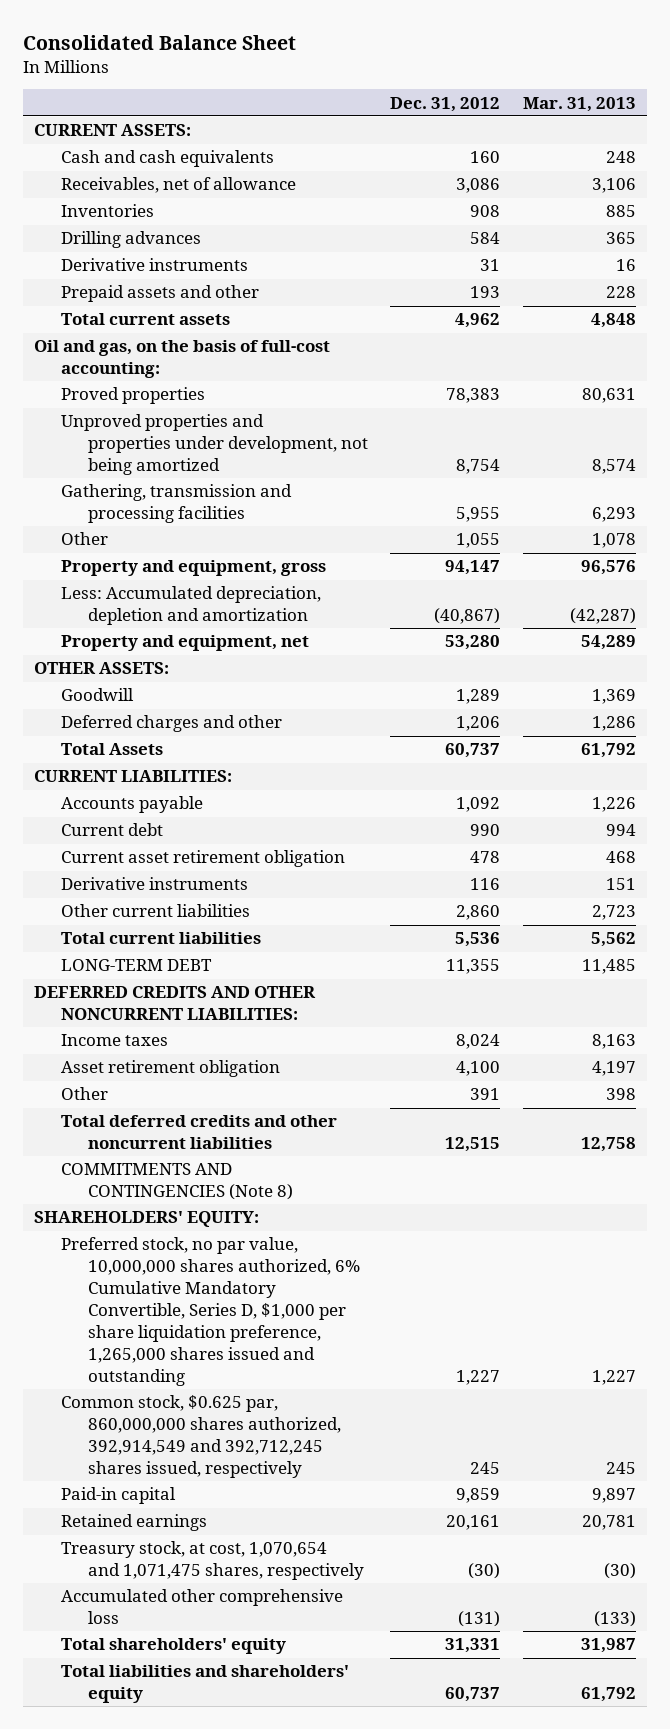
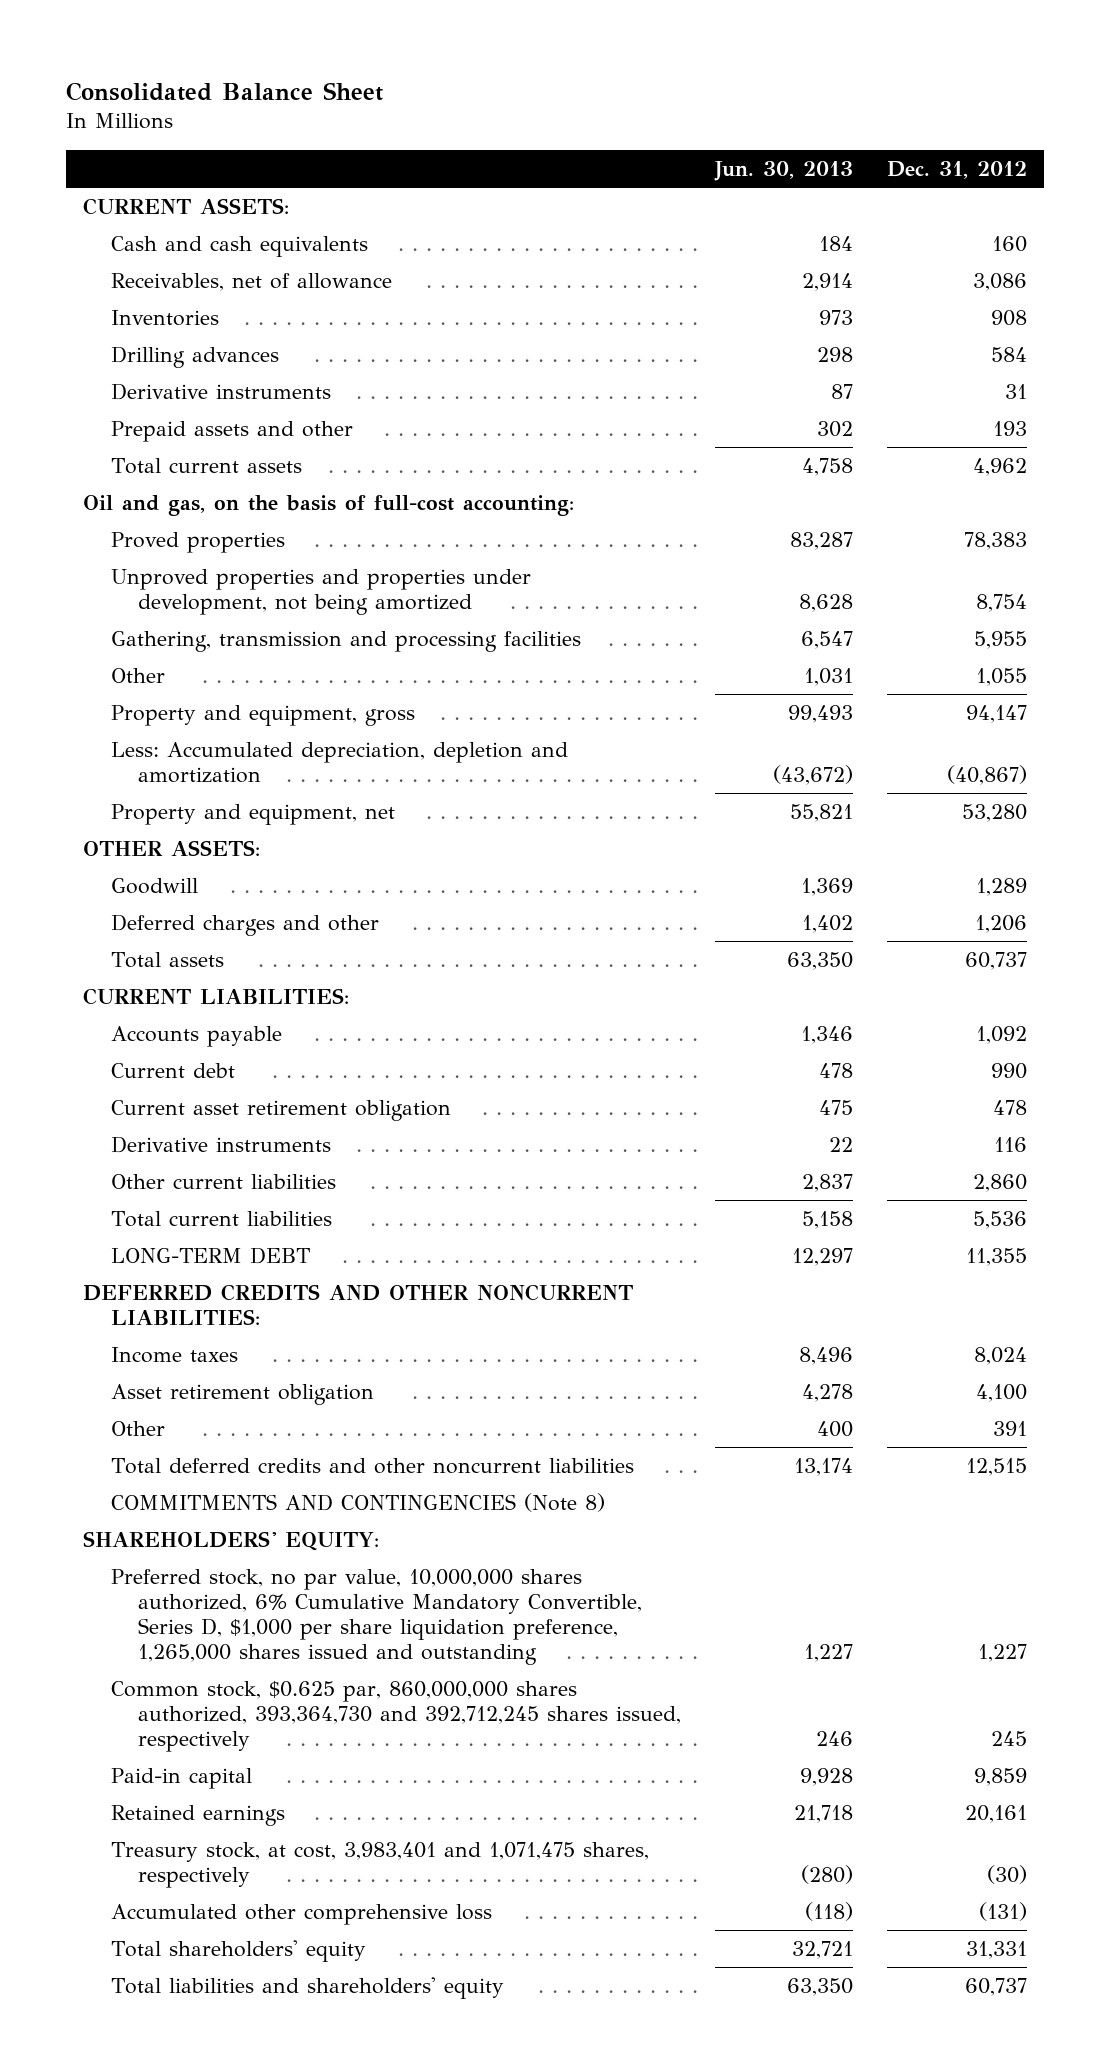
[522,96,636,112] Mar. 31, 2013 -> none
none -> [714,160,854,181] Jun. 30, 2013
[61,743,164,756] Total Assets -> [110,952,224,969] Total assets
[61,1395,341,1478] Common stock, $0.625 par, 860,000,000 shares authorized, 392,914,549 and 392,712,245 shares issued, respectively -> [110,1681,682,1752] Common stock, $0.625 par, 860,000,000 shares authorized, 393,364,730 and 392,712,245 shares issued, respectively
[61,1541,364,1581] Treasury stock, at cost, 1,070,654 and 1,071,475 shares, respectively -> [110,1842,649,1888] Treasury stock, at cost, 3,983,401 and 1,071,475 shares, respectively

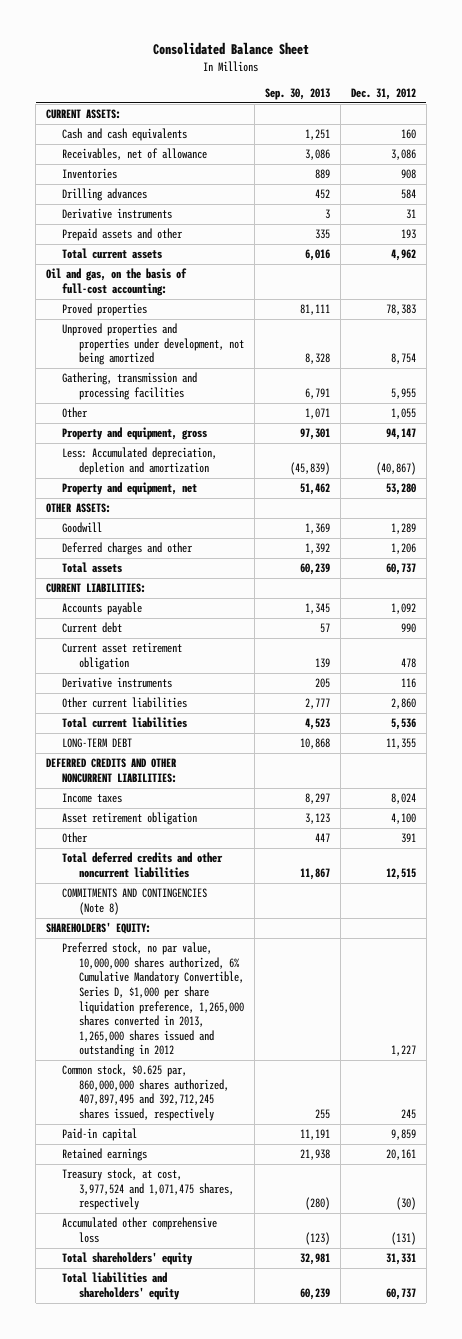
[714,160,854,181] Jun. 30, 2013 -> none
none -> [264,87,330,100] Sep. 30, 2013
[110,1569,643,1665] Preferred stock, no par value, 10,000,000 shares authorized, 6% Cumulative Mandatory Convertible, Series D, $1,000 per share liquidation preference, 1,265,000 shares issued and outstanding -> [62,942,244,1058] Preferred stock, no par value, 10,000,000 shares authorized, 6% Cumulative Mandatory Convertible, Series D, $1,000 per share liquidation preference, 1,265,000 shares converted in 2013, 1,265,000 shares issued and outstanding in 2012
[110,1681,682,1752] Common stock, $0.625 par, 860,000,000 shares authorized, 393,364,730 and 392,712,245 shares issued, respectively -> [62,1064,229,1121] Common stock, $0.625 par, 860,000,000 shares authorized, 407,897,495 and 392,712,245 shares issued, respectively
[110,1842,649,1888] Treasury stock, at cost, 3,983,401 and 1,071,475 shares, respectively -> [62,1168,234,1211] Treasury stock, at cost, 3,977,524 and 1,071,475 shares, respectively

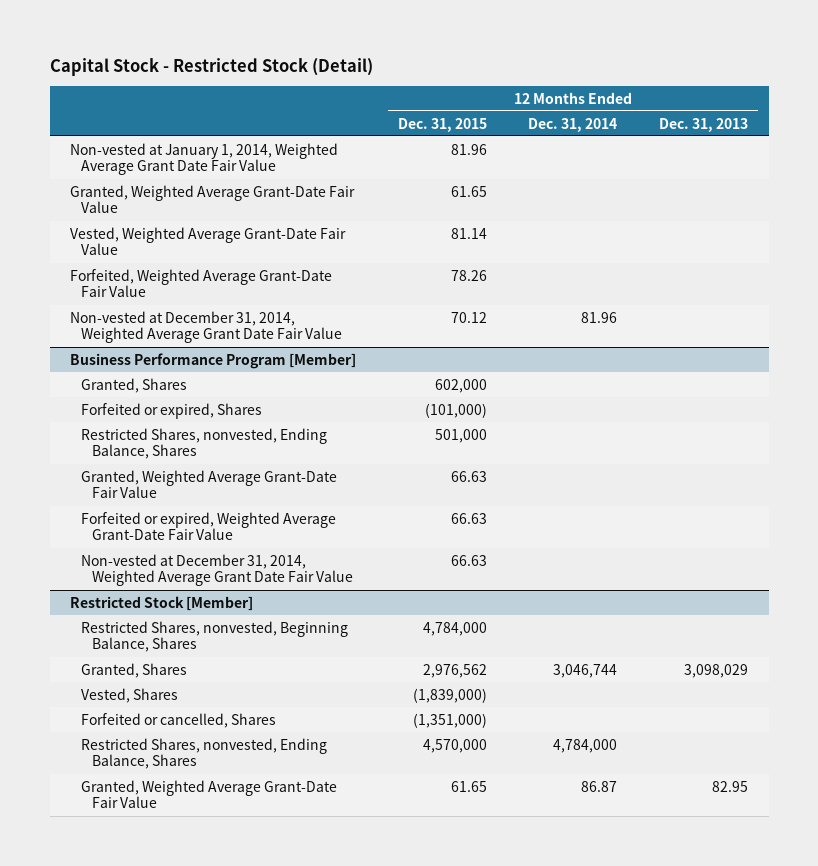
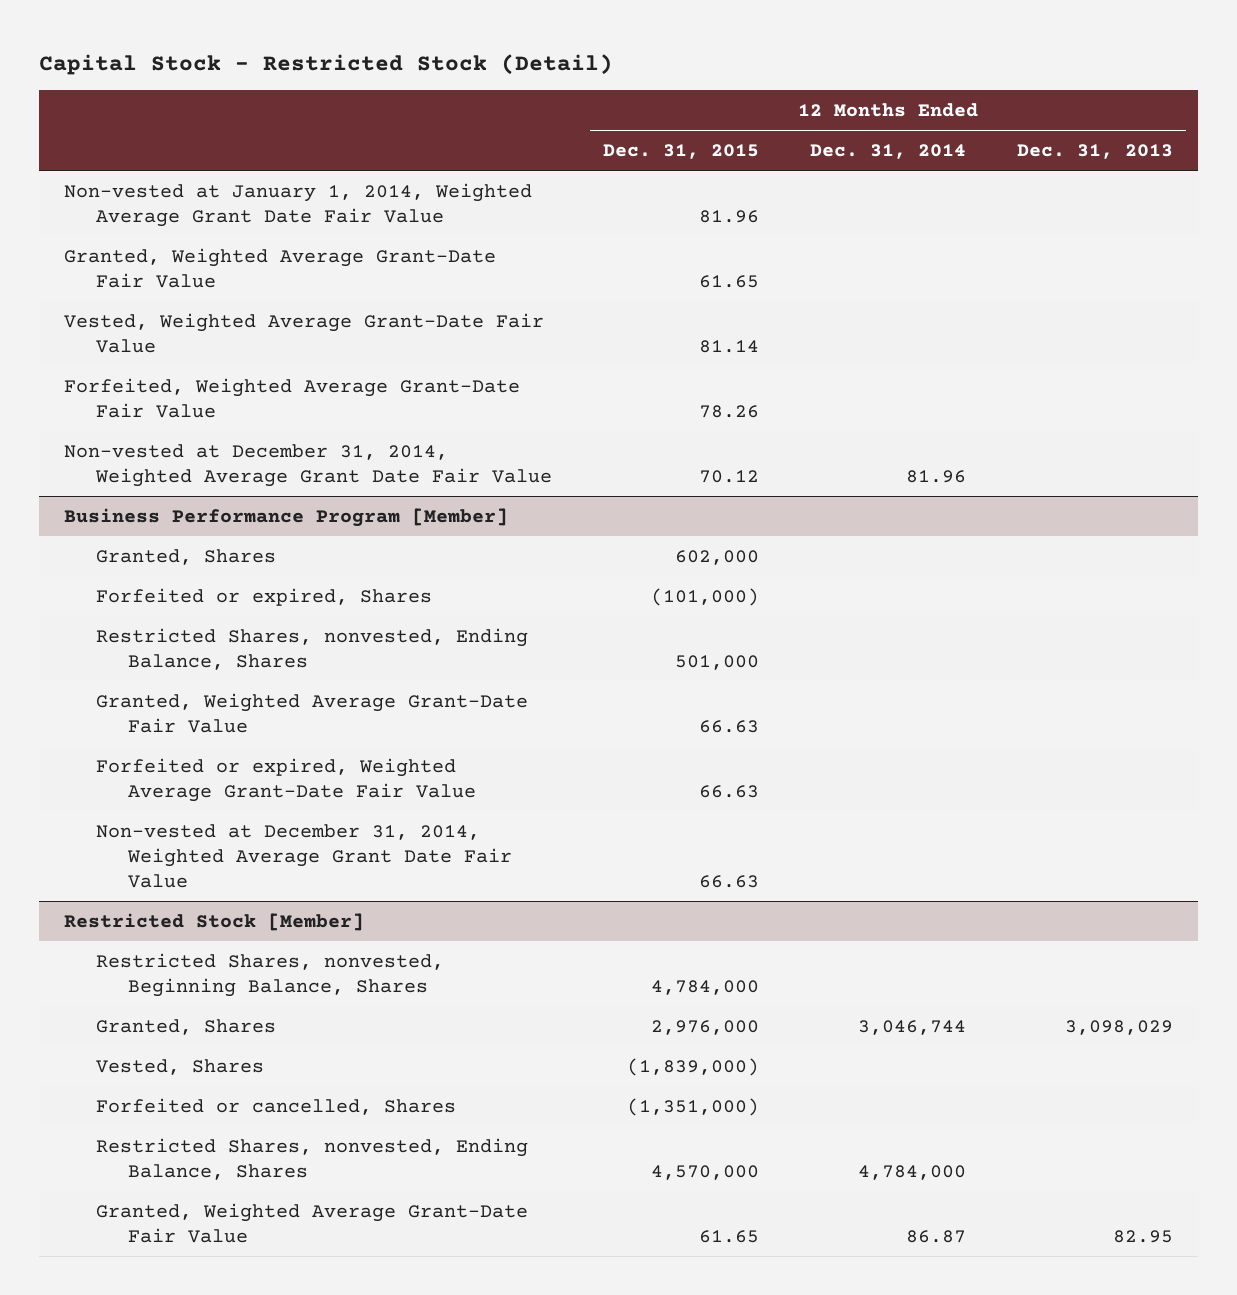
[422,663,487,678] 2,976,562 -> [651,1019,760,1035] 2,976,000

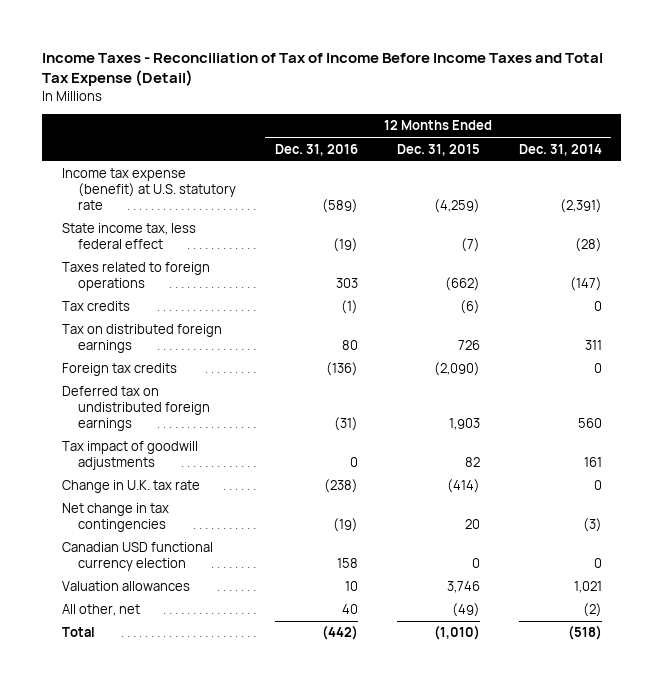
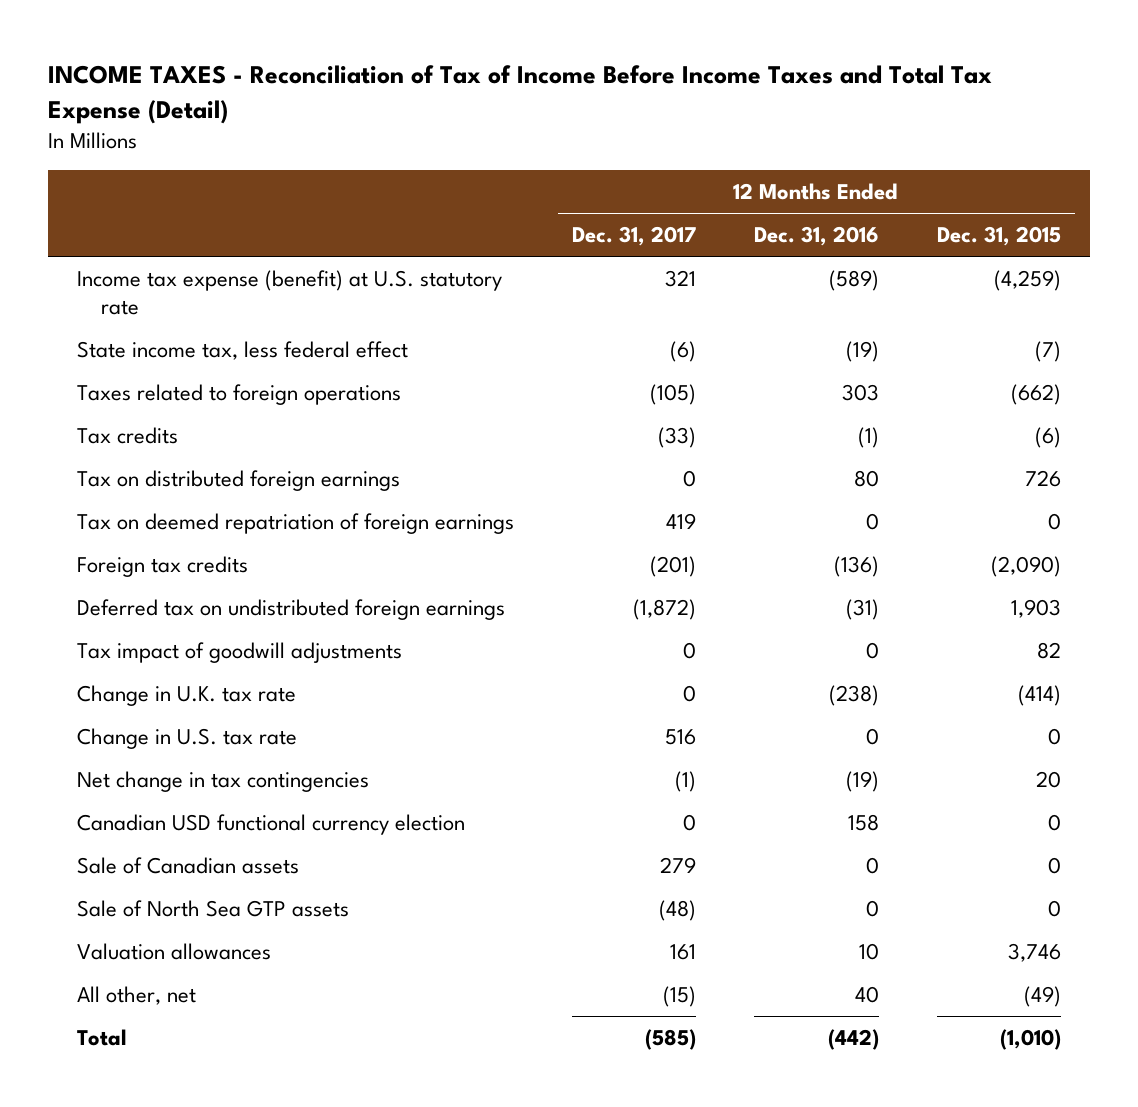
[42,52,604,87] Income Taxes - Reconciliation of Tax of Income Before Income Taxes and Total Tax Expense (Detail) -> [48,64,993,124] INCOME TAXES - Reconciliation of Tax of Income Before Income Taxes and Total Tax Expense (Detail)
[518,143,602,156] Dec. 31, 2014 -> none
none -> [572,226,697,247] Dec. 31, 2017
none -> [77,512,515,534] Tax on deemed repatriation of foreign earnings
none -> [77,727,298,749] Change in U.S. tax rate
none -> [77,856,300,874] Sale of Canadian assets
none -> [77,899,350,917] Sale of North Sea GTP assets

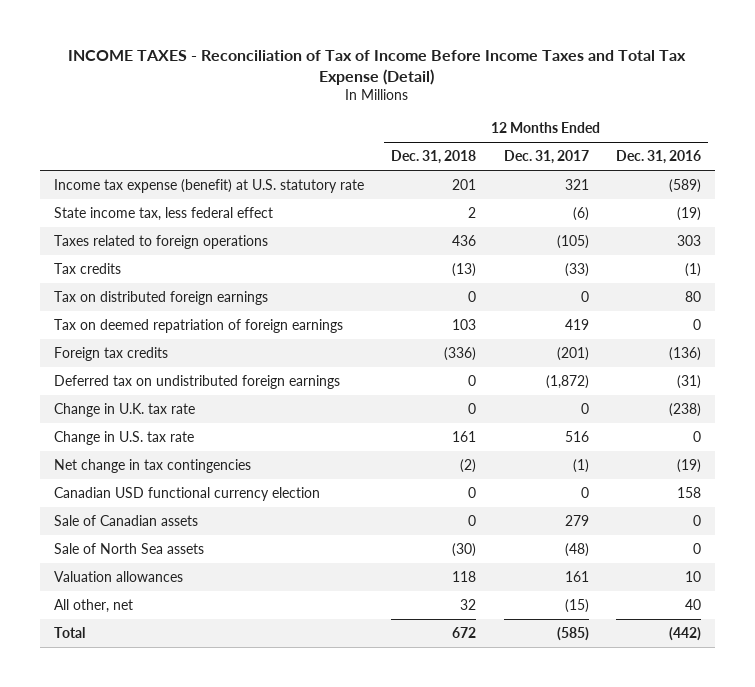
[936,226,1061,247] Dec. 31, 2015 -> none
none -> [391,150,477,165] Dec. 31, 2018
[77,641,403,663] Tax impact of goodwill adjustments -> none
[77,899,350,917] Sale of North Sea GTP assets -> [53,542,204,554] Sale of North Sea assets

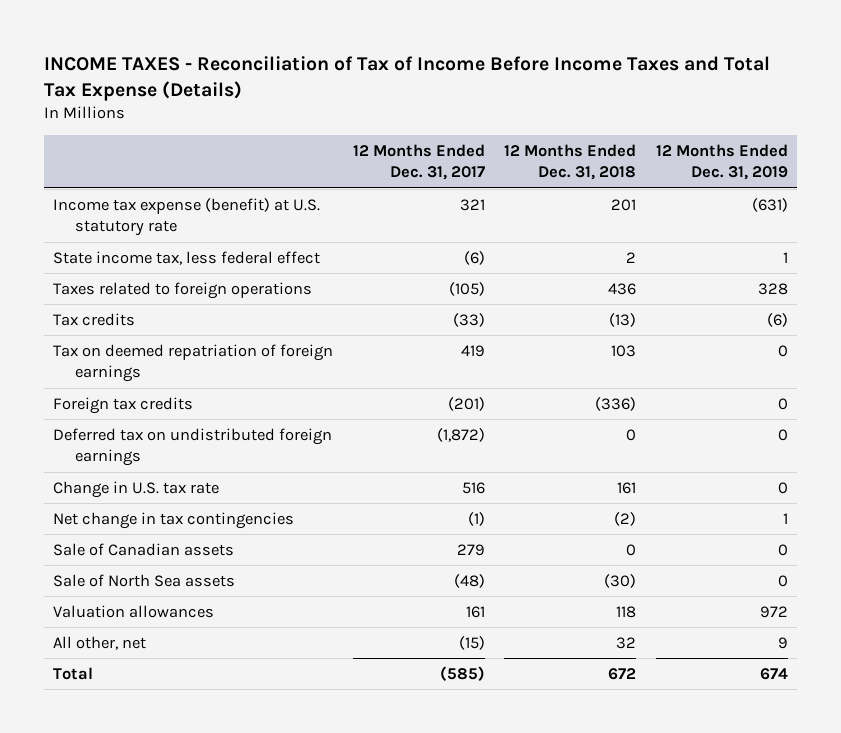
[68,50,687,86] INCOME TAXES - Reconciliation of Tax of Income Before Income Taxes and Total Tax Expense (Detail) -> [43,55,770,101] INCOME TAXES - Reconciliation of Tax of Income Before Income Taxes and Total Tax Expense (Details)
[616,150,702,165] Dec. 31, 2016 -> none
none -> [655,143,788,181] 12 Months Ended Dec. 31, 2019
[53,290,268,305] Tax on distributed foreign earnings -> none
[53,402,195,417] Change in U.K. tax rate -> none
[53,486,320,501] Canadian USD functional currency election -> none

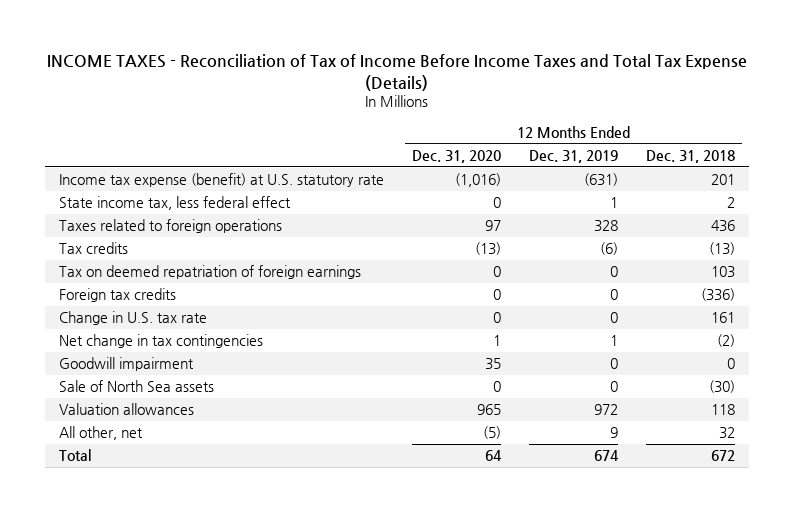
[352,143,485,181] 12 Months Ended Dec. 31, 2017 -> none
none -> [412,149,502,163] Dec. 31, 2020
[53,428,333,467] Deferred tax on undistributed foreign earnings -> none
[53,543,235,557] Sale of Canadian assets -> none
none -> [59,357,195,372] Goodwill impairment

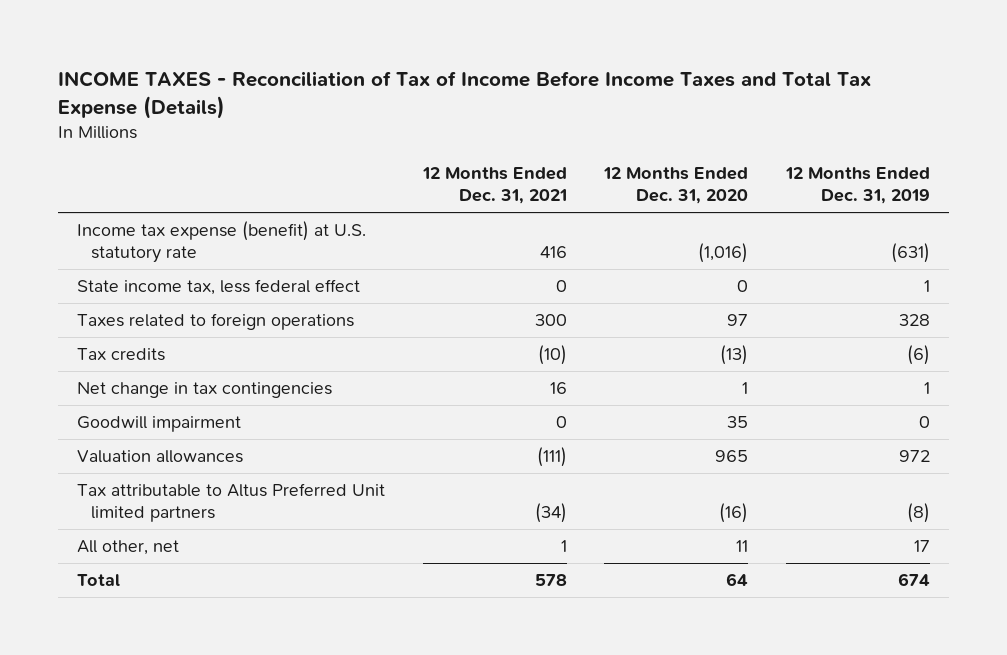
[646,149,736,163] Dec. 31, 2018 -> none
none -> [421,166,567,205] 12 Months Ended Dec. 31, 2021
[59,265,362,280] Tax on deemed repatriation of foreign earnings -> none
[59,288,177,303] Foreign tax credits -> none
[59,311,208,326] Change in U.S. tax rate -> none
[59,380,215,393] Sale of North Sea assets -> none
none -> [76,483,385,523] Tax attributable to Altus Preferred Unit limited partners
[483,426,502,440] (5) -> [736,540,749,553] 11
[610,427,619,439] 9 -> [913,540,930,553] 17

